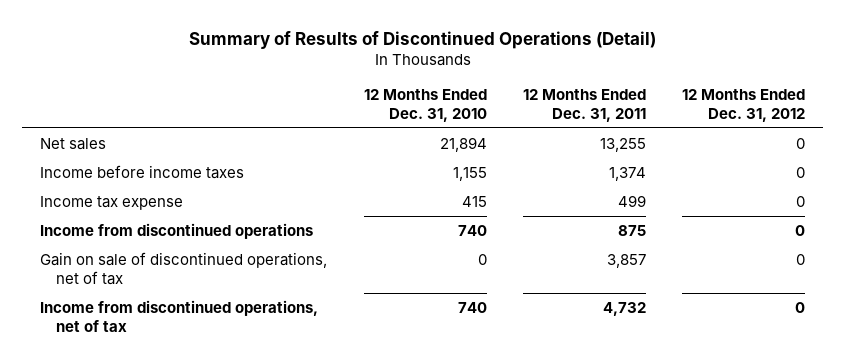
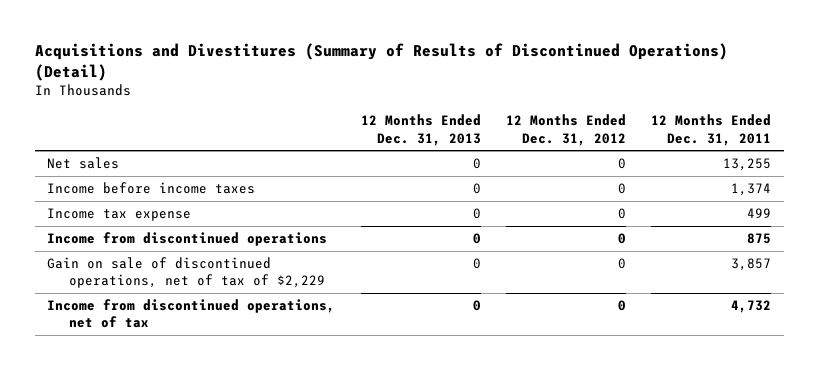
[188,31,656,50] Summary of Results of Discontinued Operations (Detail) -> [34,42,728,81] Acquisitions and Divestitures (Summary of Results of Discontinued Operations) (Detail)
[363,88,487,122] 12 Months Ended Dec. 31, 2010 -> none
none -> [360,114,481,146] 12 Months Ended Dec. 31, 2013
[40,251,328,285] Gain on sale of discontinued operations, net of tax -> [47,256,325,289] Gain on sale of discontinued operations, net of tax of $2,229

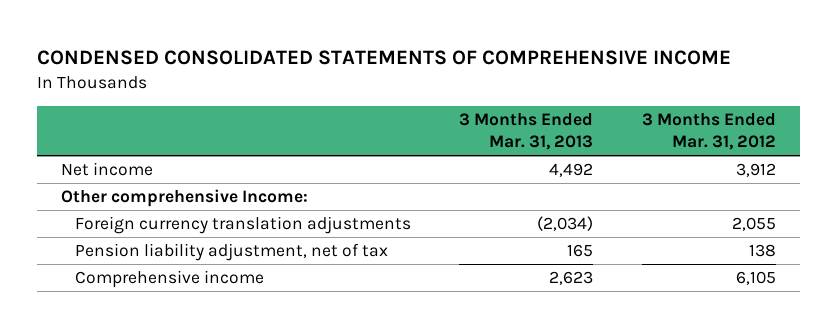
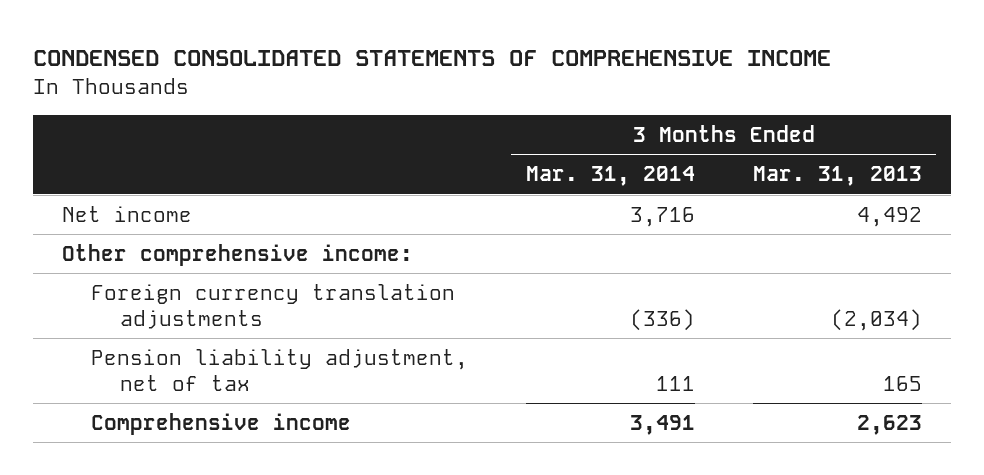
[641,113,776,151] 3 Months Ended Mar. 31, 2012 -> none
none -> [525,166,695,187] Mar. 31, 2014
[60,189,308,208] Other comprehensive Income: -> [61,244,413,267] Other comprehensive income:

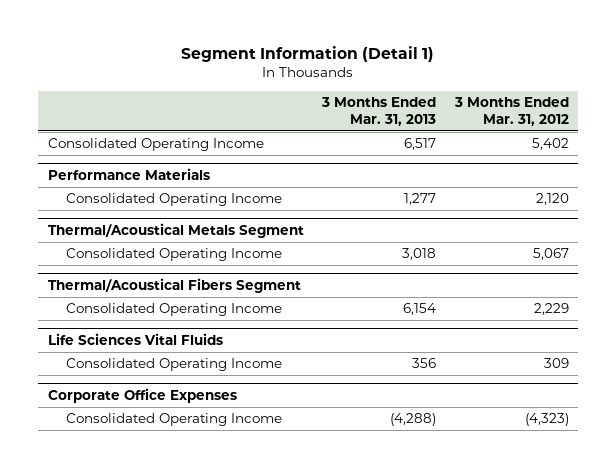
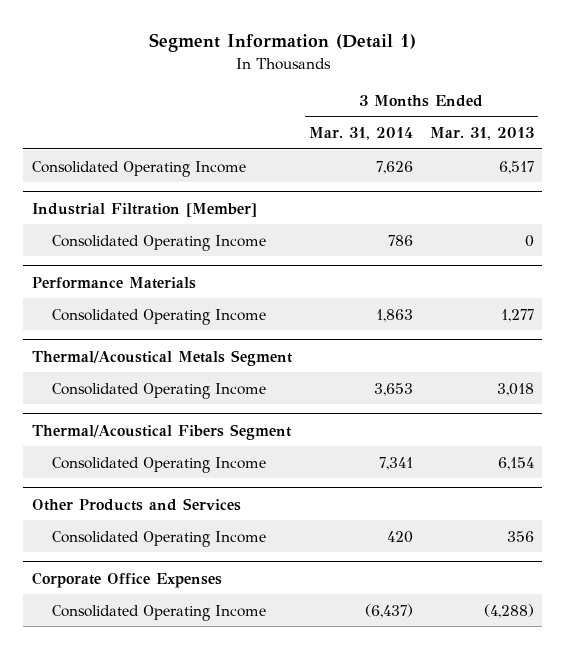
[453,97,569,126] 3 Months Ended Mar. 31, 2012 -> none
none -> [308,127,413,141] Mar. 31, 2014
none -> [31,202,257,217] Industrial Filtration [Member]
none -> [52,234,267,251] Consolidated Operating Income
[47,332,223,345] Life Sciences Vital Fluids -> none
none -> [31,497,241,511] Other Products and Services

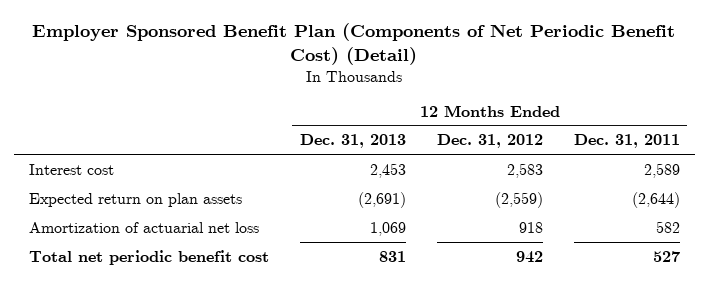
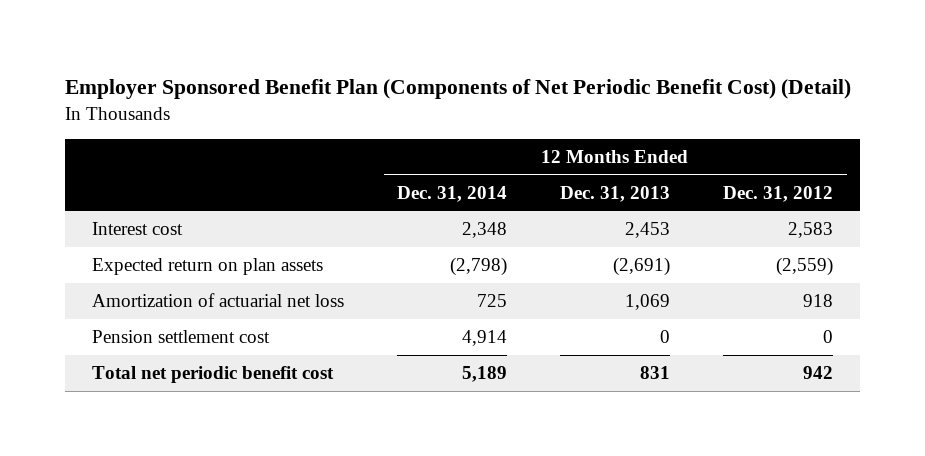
[573,134,680,149] Dec. 31, 2011 -> none
none -> [397,185,508,202] Dec. 31, 2014
none -> [91,330,270,344] Pension settlement cost

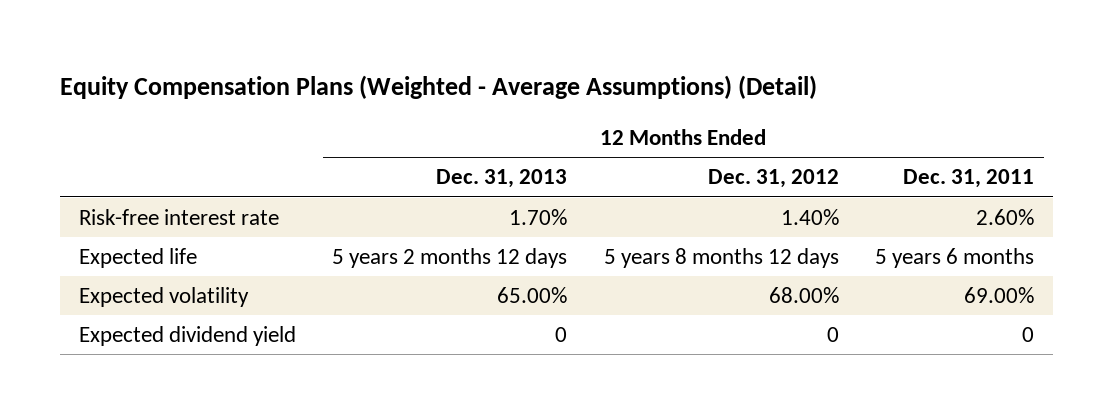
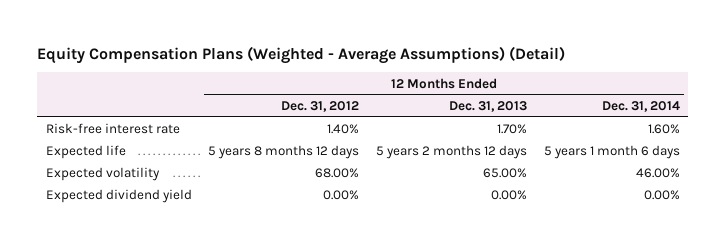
[903,169,1035,189] Dec. 31, 2011 -> none
none -> [602,101,681,113] Dec. 31, 2014
[555,327,568,343] 0 -> [491,190,528,201] 0.00%
[826,327,839,343] 0 -> [323,190,360,201] 0.00%

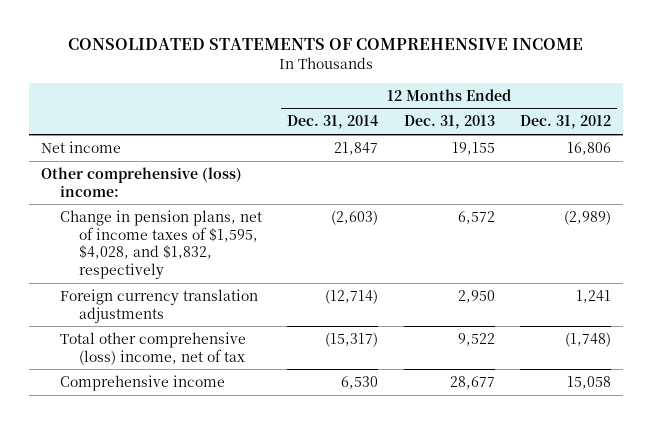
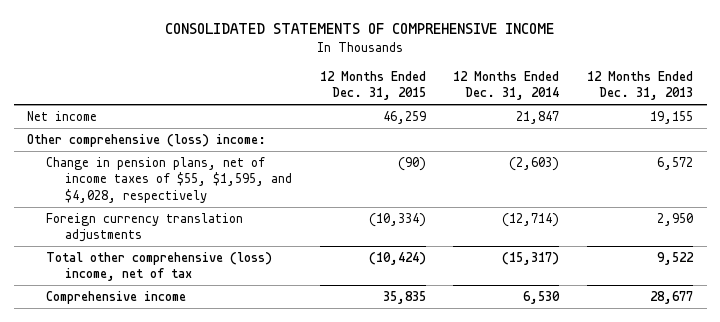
[519,115,611,130] Dec. 31, 2012 -> none
none -> [319,70,426,101] 12 Months Ended Dec. 31, 2015
[60,209,263,279] Change in pension plans, net of income taxes of $1,595, $4,028, and $1,832, respectively -> [46,157,293,203] Change in pension plans, net of income taxes of $55, $1,595, and $4,028, respectively

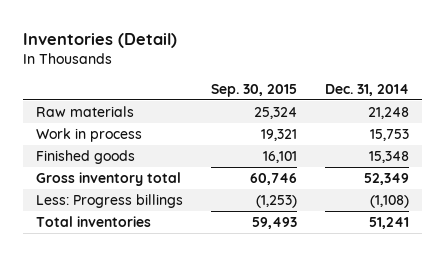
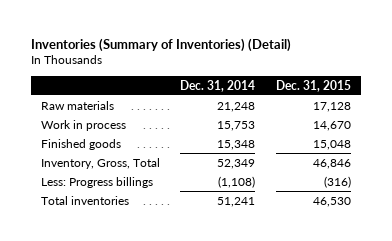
[22,32,177,48] Inventories (Detail) -> [30,37,291,52] Inventories (Summary of Inventories) (Detail)
[210,83,297,97] Sep. 30, 2015 -> none
none -> [275,79,351,92] Dec. 31, 2015
[36,171,182,186] Gross inventory total -> [41,157,161,169] Inventory, Gross, Total

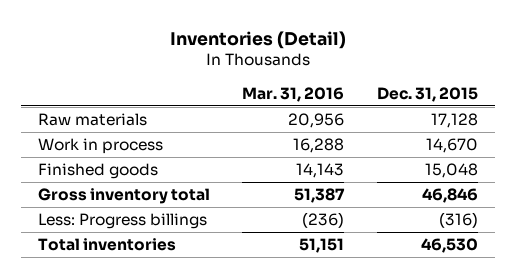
[30,37,291,52] Inventories (Summary of Inventories) (Detail) -> [169,30,346,49] Inventories (Detail)
[180,79,256,92] Dec. 31, 2014 -> none
none -> [242,86,345,102] Mar. 31, 2016
[41,157,161,169] Inventory, Gross, Total -> [37,188,210,205] Gross inventory total

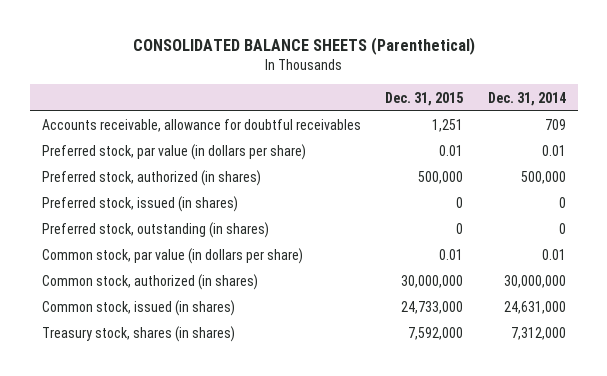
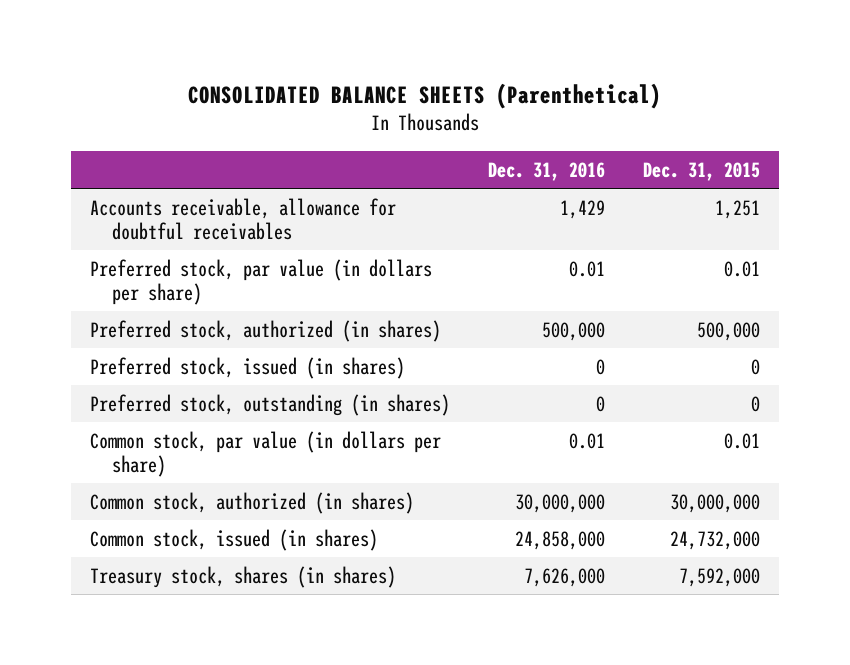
[487,91,566,106] Dec. 31, 2014 -> none
none -> [487,161,605,181] Dec. 31, 2016
[401,301,464,315] 24,733,000 -> [669,530,760,550] 24,732,000

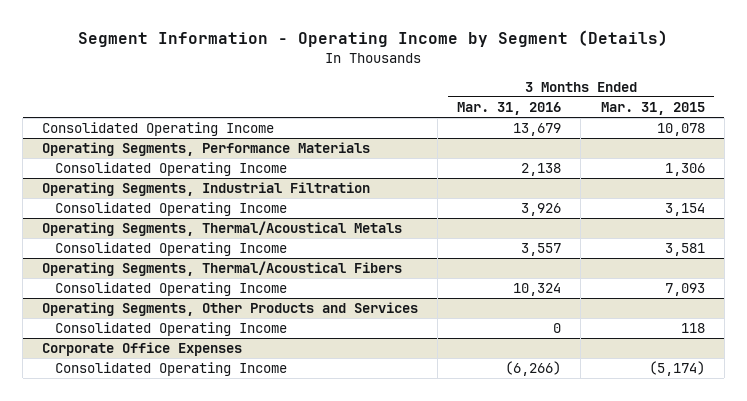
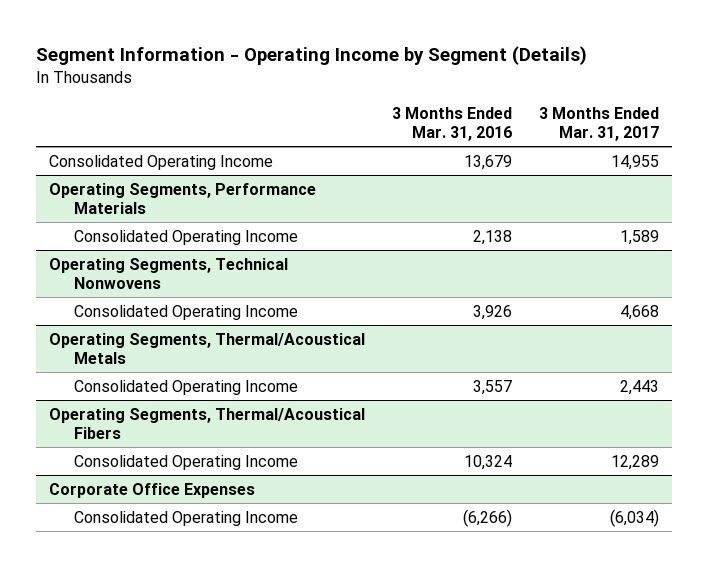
[600,102,705,116] Mar. 31, 2015 -> none
none -> [538,106,659,142] 3 Months Ended Mar. 31, 2017
[42,182,371,197] Operating Segments, Industrial Filtration -> none
none -> [49,257,289,290] Operating Segments, Technical Nonwovens
[42,302,419,317] Operating Segments, Other Products and Services -> none
[55,322,288,337] Consolidated Operating Income -> none

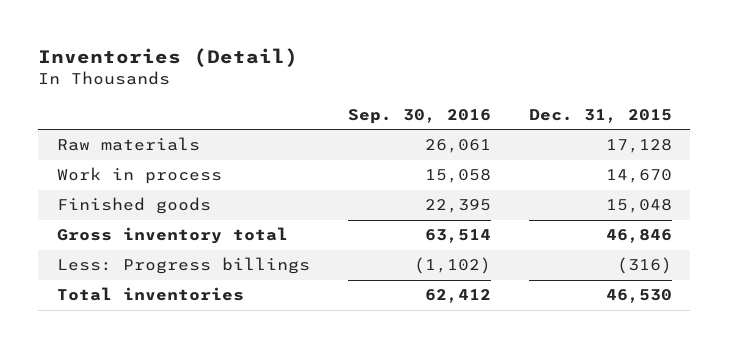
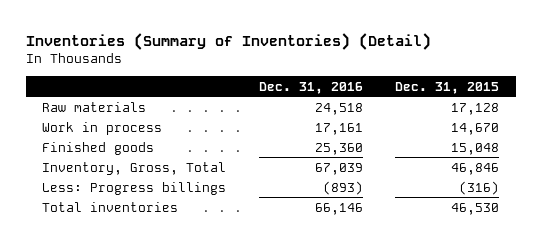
[38,47,299,67] Inventories (Detail) -> [25,32,431,50] Inventories (Summary of Inventories) (Detail)
[347,108,491,124] Sep. 30, 2016 -> none
none -> [258,81,363,94] Dec. 31, 2016
[57,227,289,245] Gross inventory total -> [42,161,227,175] Inventory, Gross, Total

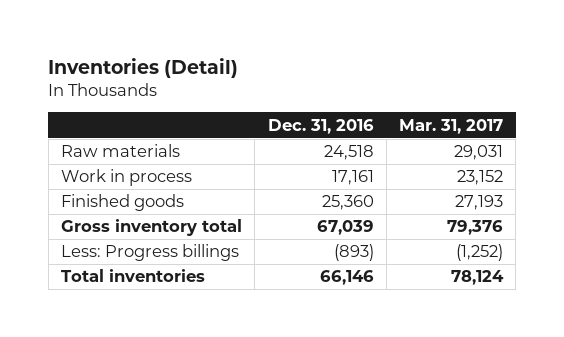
[25,32,431,50] Inventories (Summary of Inventories) (Detail) -> [48,57,239,78] Inventories (Detail)
[395,81,500,94] Dec. 31, 2015 -> none
none -> [398,118,503,134] Mar. 31, 2017
[42,161,227,175] Inventory, Gross, Total -> [61,219,243,237] Gross inventory total

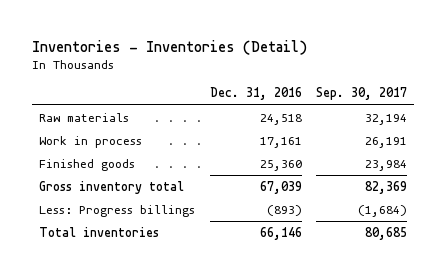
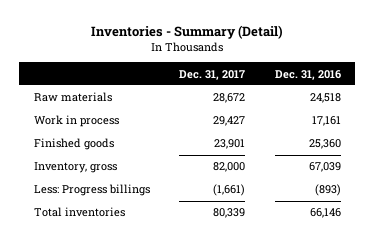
[31,39,307,55] Inventories - Inventories (Detail) -> [91,25,284,40] Inventories - Summary (Detail)
[316,87,408,101] Sep. 30, 2017 -> none
none -> [179,69,246,80] Dec. 31, 2017
[39,181,185,195] Gross inventory total -> [33,162,117,174] Inventory, gross

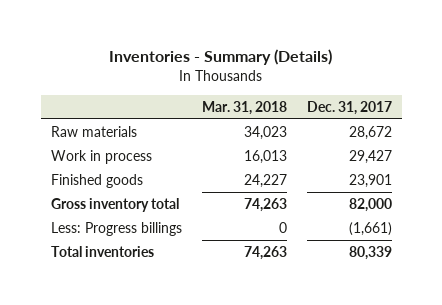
[91,25,284,40] Inventories - Summary (Detail) -> [109,49,333,66] Inventories - Summary (Details)
[274,69,341,80] Dec. 31, 2016 -> none
none -> [201,100,287,115] Mar. 31, 2018
[33,162,117,174] Inventory, gross -> [50,197,179,212] Gross inventory total

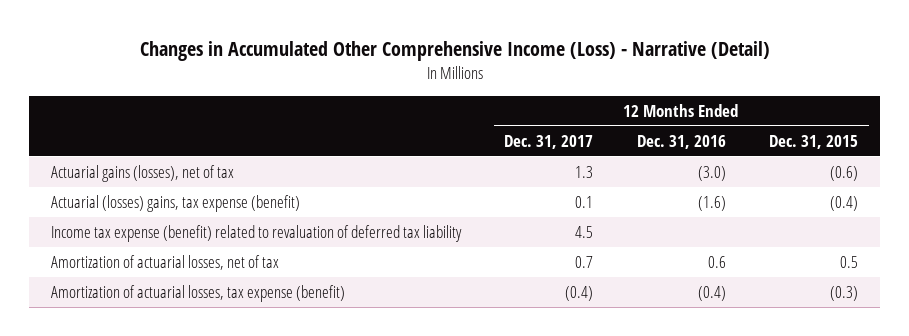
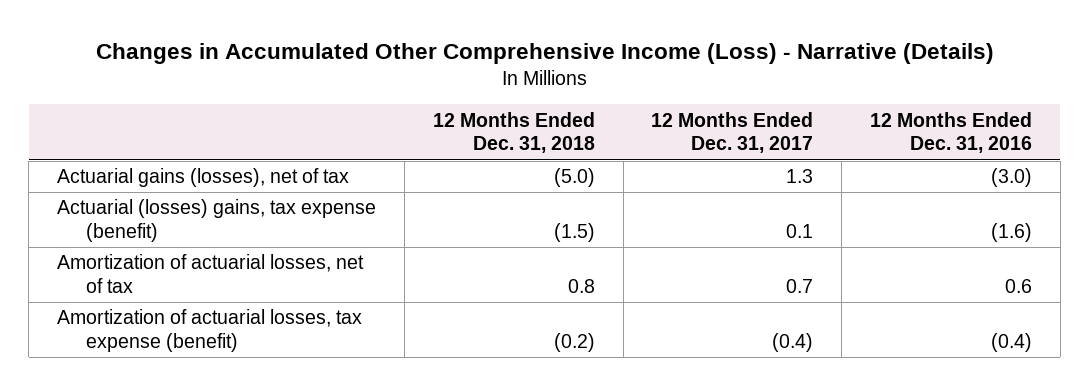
[139,40,770,61] Changes in Accumulated Other Comprehensive Income (Loss) - Narrative (Detail) -> [95,42,994,64] Changes in Accumulated Other Comprehensive Income (Loss) - Narrative (Details)
[769,134,859,149] Dec. 31, 2015 -> none
none -> [432,111,595,154] 12 Months Ended Dec. 31, 2018
[51,224,463,242] Income tax expense (benefit) related to revaluation of deferred tax liability -> none

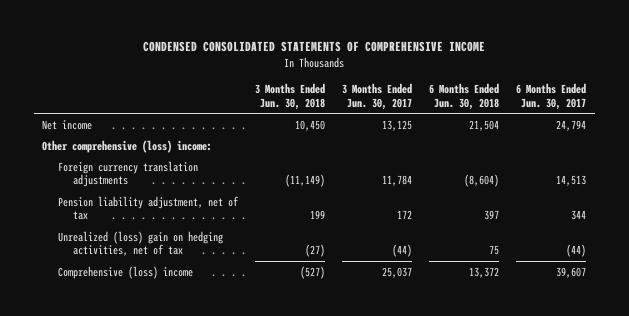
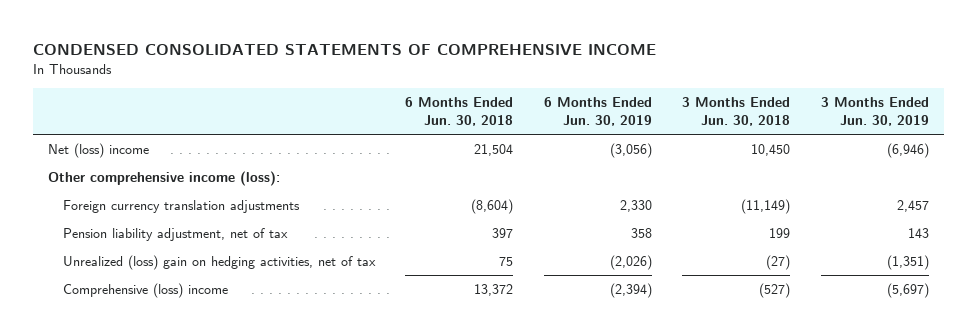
[342,83,413,110] 3 Months Ended Jun. 30, 2017 -> none
[516,83,587,110] 6 Months Ended Jun. 30, 2017 -> none
none -> [543,96,652,126] 6 Months Ended Jun. 30, 2019
none -> [820,96,929,126] 3 Months Ended Jun. 30, 2019
[42,119,93,130] Net income -> [47,143,149,159] Net (loss) income
[42,139,213,153] Other comprehensive (loss) income: -> [47,171,280,187] Other comprehensive income (loss):

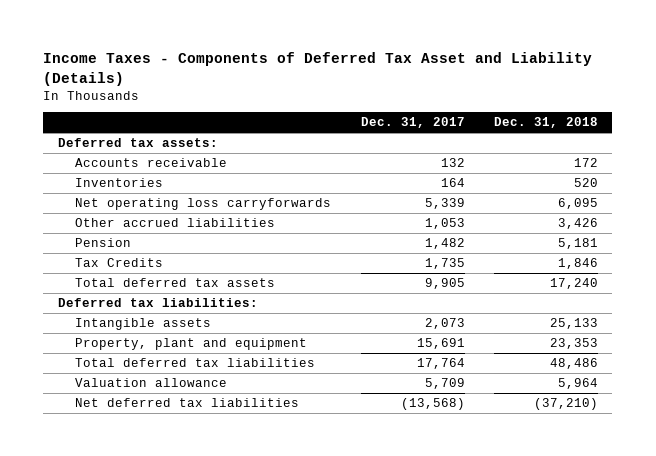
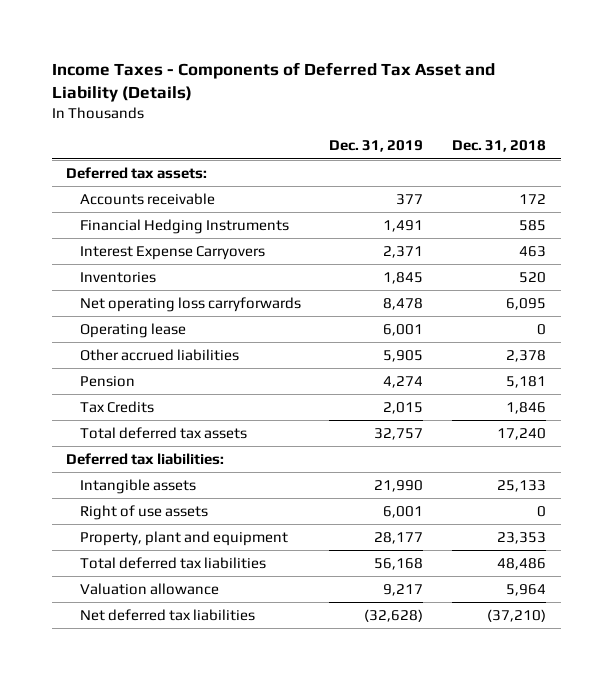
[360,117,465,129] Dec. 31, 2017 -> none
none -> [329,140,424,153] Dec. 31, 2019
none -> [79,218,289,234] Financial Hedging Instruments
none -> [79,245,265,260] Interest Expense Carryovers
none -> [79,322,186,338] Operating lease
[557,218,598,230] 3,426 -> [506,349,547,362] 2,378
none -> [79,504,208,520] Right of use assets

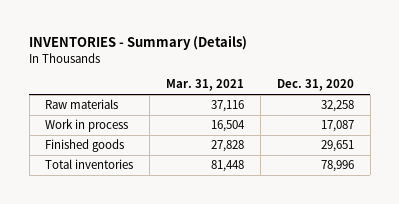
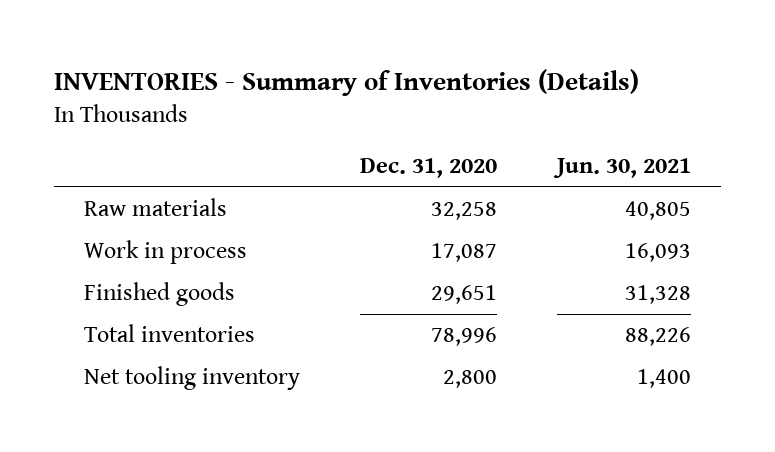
[29,35,248,51] INVENTORIES - Summary (Details) -> [53,69,639,97] INVENTORIES - Summary of Inventories (Details)
[166,79,245,92] Mar. 31, 2021 -> none
none -> [553,158,692,179] Jun. 30, 2021
none -> [83,366,300,391] Net tooling inventory

